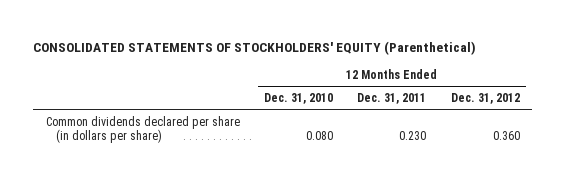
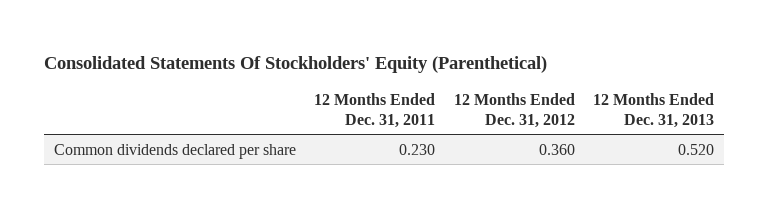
[33,40,477,55] CONSOLIDATED STATEMENTS OF STOCKHOLDERS' EQUITY (Parenthetical) -> [44,56,548,74] Consolidated Statements Of Stockholders' Equity (Parenthetical)
[263,93,333,105] Dec. 31, 2010 -> none
none -> [593,93,715,129] 12 Months Ended Dec. 31, 2013
[45,115,240,143] Common dividends declared per share (in dollars per share) -> [53,143,296,159] Common dividends declared per share

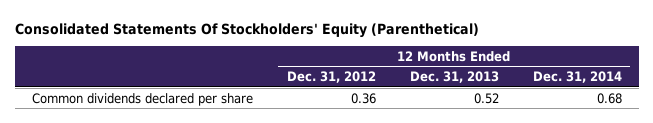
[314,93,436,129] 12 Months Ended Dec. 31, 2011 -> none
none -> [532,71,622,84] Dec. 31, 2014
[538,143,575,155] 0.360 -> [350,92,376,104] 0.36
[678,143,715,155] 0.520 -> [473,92,499,104] 0.52

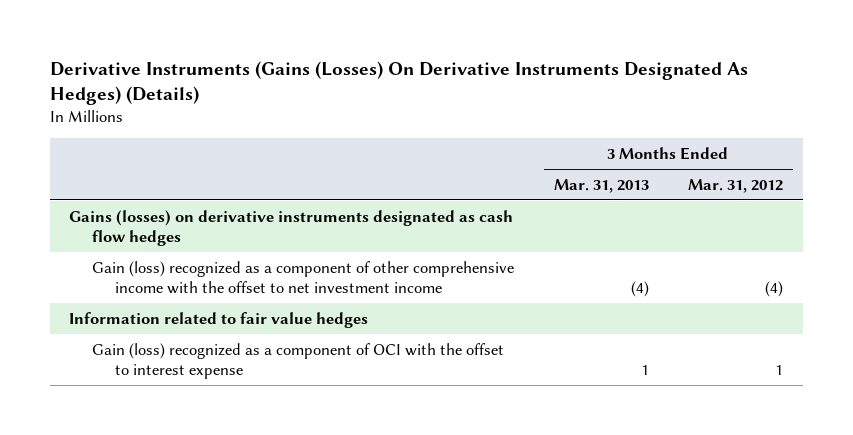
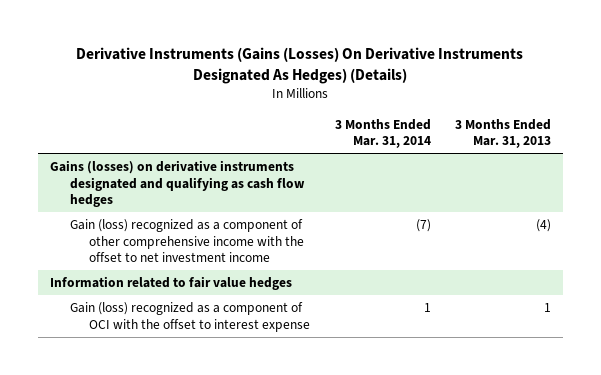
[688,178,784,193] Mar. 31, 2012 -> none
none -> [334,118,431,149] 3 Months Ended Mar. 31, 2014
[69,209,514,247] Gains (losses) on derivative instruments designated as cash flow hedges -> [49,160,305,208] Gains (losses) on derivative instruments designated and qualifying as cash flow hedges

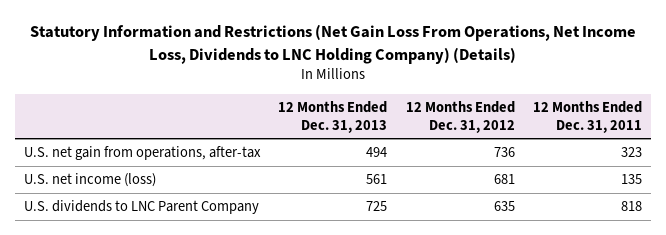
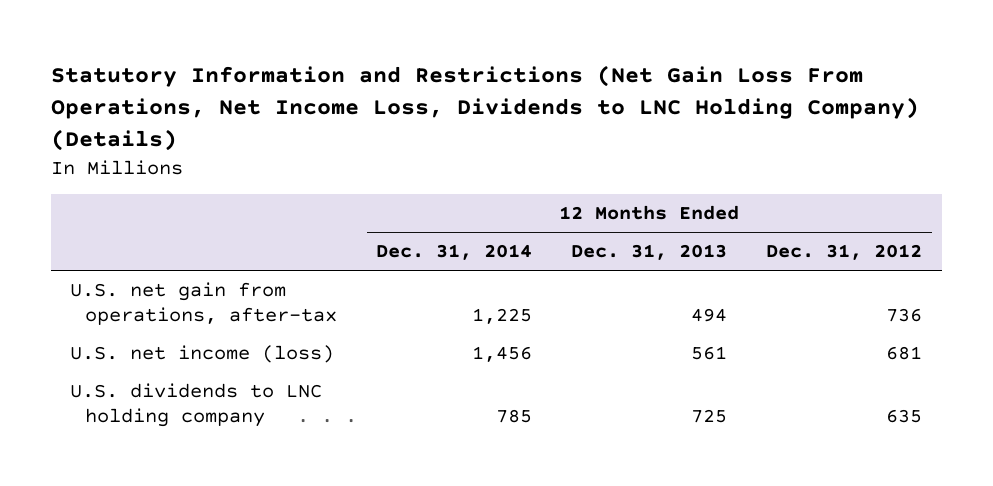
[533,100,643,133] 12 Months Ended Dec. 31, 2011 -> none
none -> [376,244,533,261] Dec. 31, 2014
[24,200,260,215] U.S. dividends to LNC Parent Company -> [70,383,323,428] U.S. dividends to LNC holding company

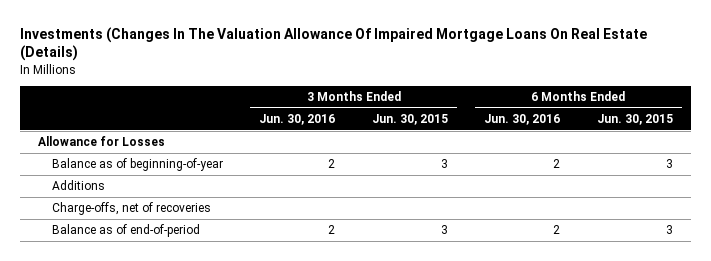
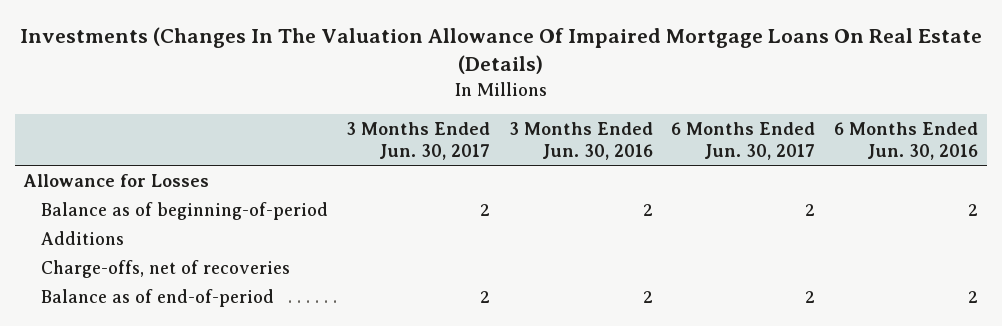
[371,113,448,125] Jun. 30, 2015 -> none
[596,113,673,125] Jun. 30, 2015 -> none
none -> [346,121,491,160] 3 Months Ended Jun. 30, 2017
none -> [671,121,816,160] 6 Months Ended Jun. 30, 2017
[52,158,224,172] Balance as of beginning-of-year -> [40,201,328,220] Balance as of beginning-of-period

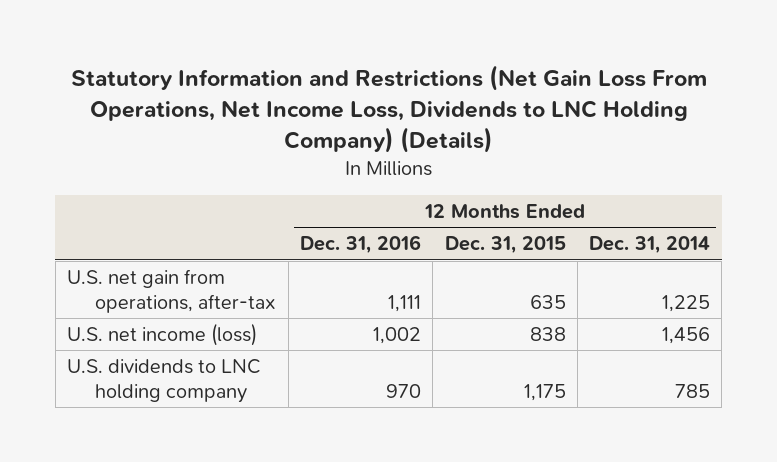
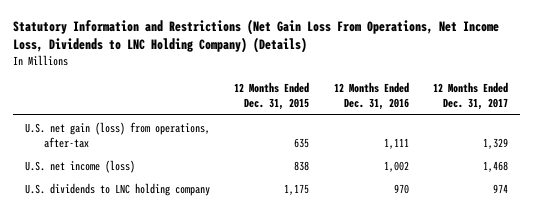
[589,236,711,255] Dec. 31, 2014 -> none
none -> [433,82,509,111] 12 Months Ended Dec. 31, 2017
[67,268,277,314] U.S. net gain from operations, after-tax -> [25,121,211,148] U.S. net gain (loss) from operations, after-tax

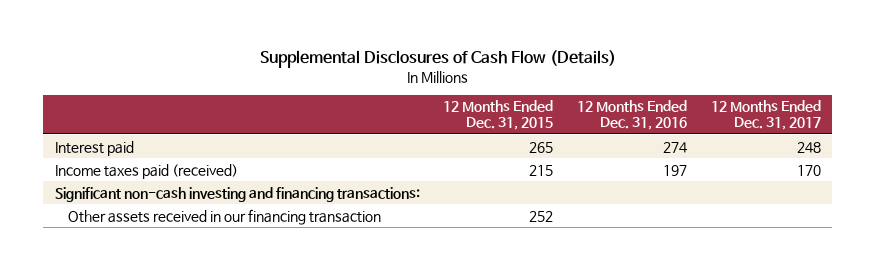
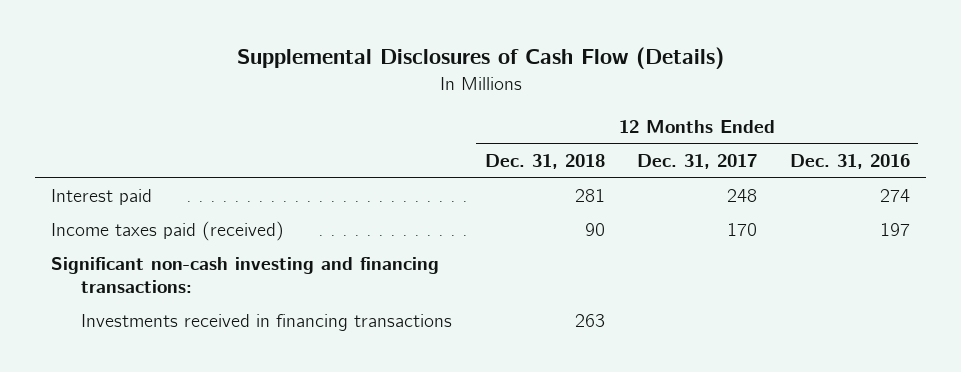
[443,100,554,131] 12 Months Ended Dec. 31, 2015 -> none
none -> [484,153,605,169] Dec. 31, 2018
[68,208,382,225] Other assets received in our financing transaction -> [80,313,452,331] Investments received in financing transactions

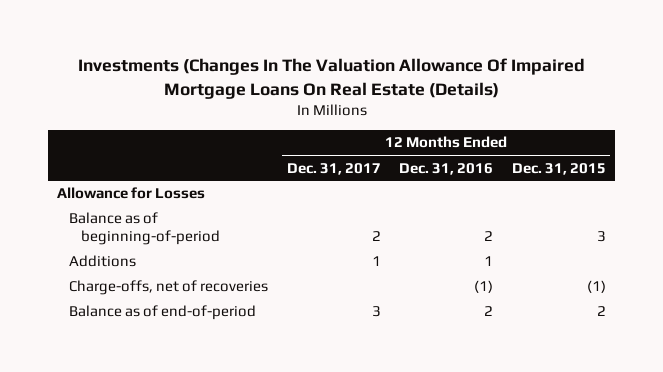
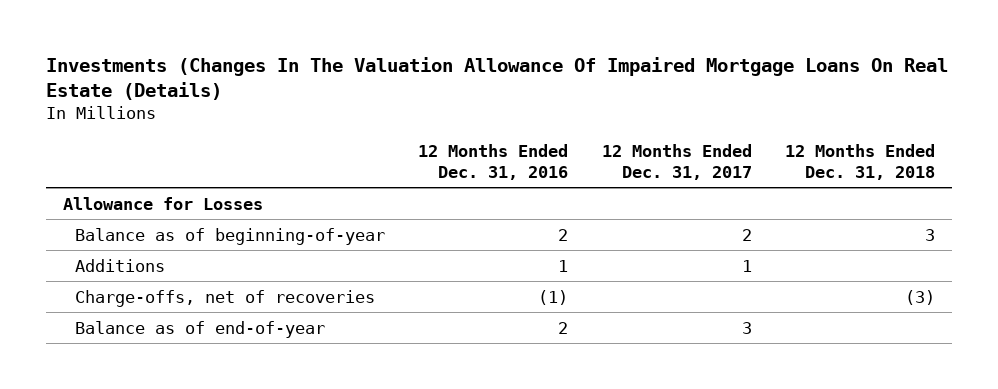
[511,162,606,175] Dec. 31, 2015 -> none
none -> [785,144,936,180] 12 Months Ended Dec. 31, 2018
[68,212,220,246] Balance as of beginning-of-period -> [75,227,386,245] Balance as of beginning-of-year
[68,305,256,321] Balance as of end-of-period -> [75,320,326,338] Balance as of end-of-year

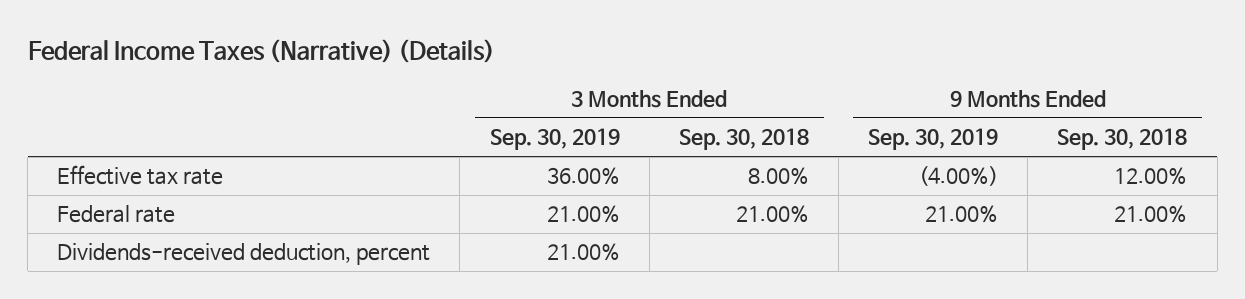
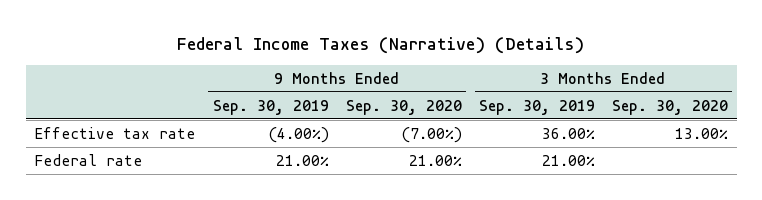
[678,128,809,151] Sep. 30, 2018 -> none
[1057,128,1188,151] Sep. 30, 2018 -> none
none -> [345,99,462,115] Sep. 30, 2020
none -> [612,99,729,115] Sep. 30, 2020
[57,243,431,266] Dividends-received deduction, percent -> none

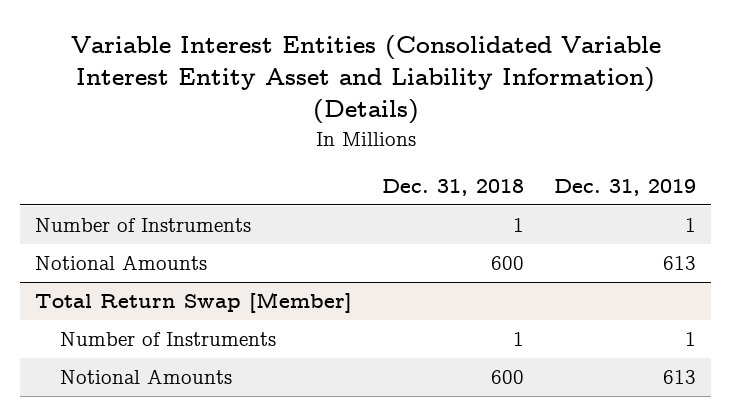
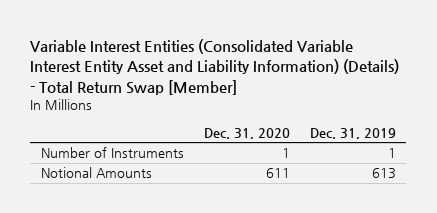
[70,34,661,125] Variable Interest Entities (Consolidated Variable Interest Entity Asset and Liability Information) (Details) -> [30,38,400,95] Variable Interest Entities (Consolidated Variable Interest Entity Asset and Liability Information) (Details) - Total Return Swap [Member]
[382,178,525,196] Dec. 31, 2018 -> none
none -> [203,127,290,139] Dec. 31, 2020
[35,292,353,314] Total Return Swap [Member] -> none
[60,332,277,347] Number of Instruments -> none
[60,369,233,385] Notional Amounts -> none

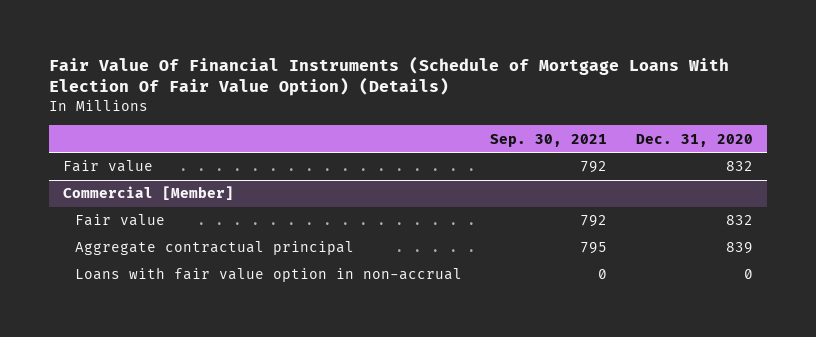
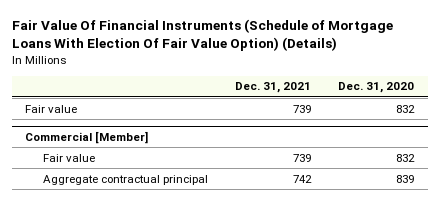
[490,133,608,147] Sep. 30, 2021 -> none
none -> [235,82,312,94] Dec. 31, 2021
[74,267,462,283] Loans with fair value option in non-accrual -> none

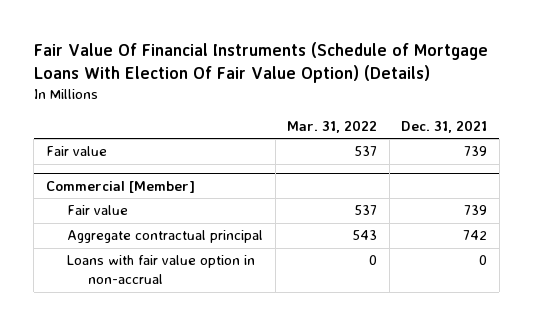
[338,82,415,94] Dec. 31, 2020 -> none
none -> [287,119,378,133] Mar. 31, 2022
none -> [66,255,255,285] Loans with fair value option in non-accrual

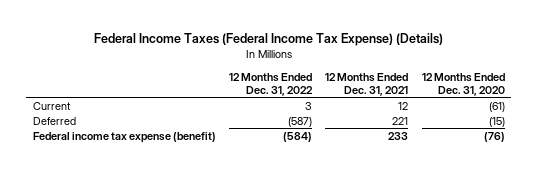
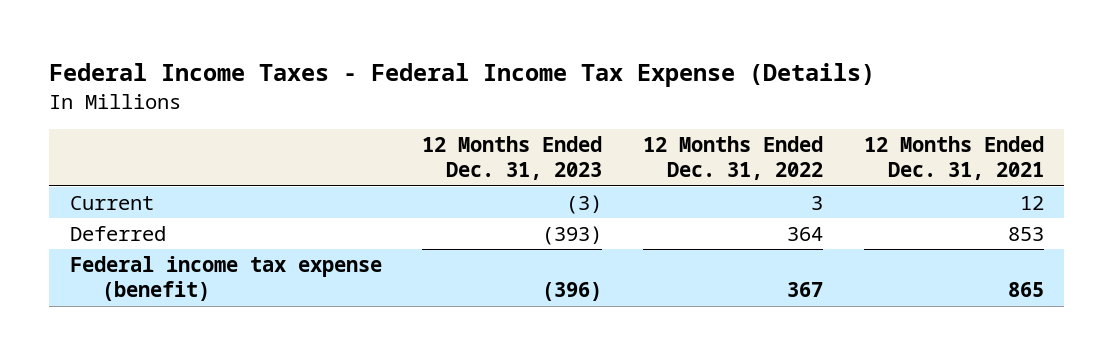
[93,33,443,47] Federal Income Taxes (Federal Income Tax Expense) (Details) -> [49,62,876,87] Federal Income Taxes - Federal Income Tax Expense (Details)
[421,73,505,96] 12 Months Ended Dec. 31, 2020 -> none
none -> [422,135,603,181] 12 Months Ended Dec. 31, 2023
[288,116,313,127] (587) -> [787,226,824,241] 364
[392,116,409,125] 221 -> [1007,226,1044,241] 853
[283,131,313,142] (584) -> [787,282,824,298] 367
[388,131,409,140] 233 -> [1007,282,1044,298] 865

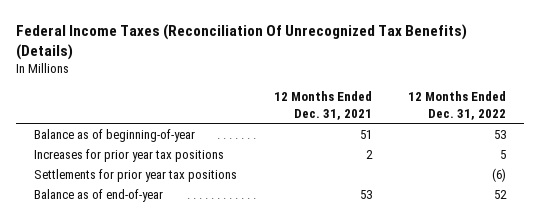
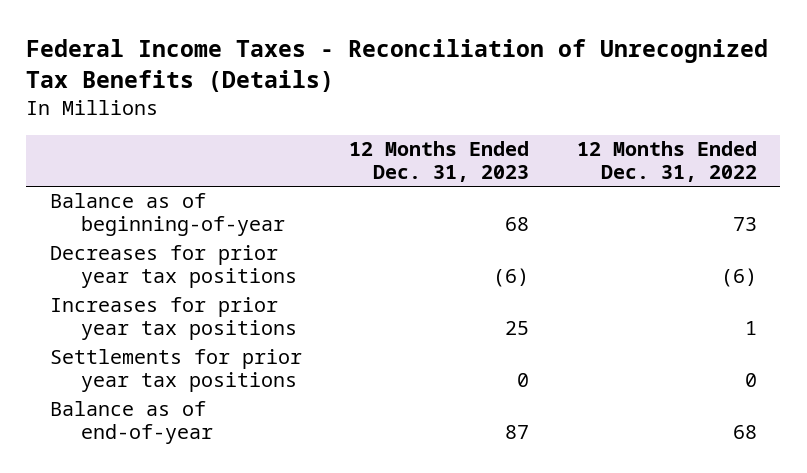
[16,24,468,61] Federal Income Taxes (Reconciliation Of Unrecognized Tax Benefits) (Details) -> [26,39,769,93] Federal Income Taxes - Reconciliation of Unrecognized Tax Benefits (Details)
[273,91,372,120] 12 Months Ended Dec. 31, 2021 -> none
none -> [349,141,530,183] 12 Months Ended Dec. 31, 2023
[494,129,507,139] 53 -> [732,217,757,232] 73
none -> [49,245,297,289] Decreases for prior year tax positions
[500,149,507,159] 5 -> [744,321,757,336] 1
[492,167,507,182] (6) -> [744,373,757,388] 0
[494,189,508,199] 52 -> [732,425,757,440] 68

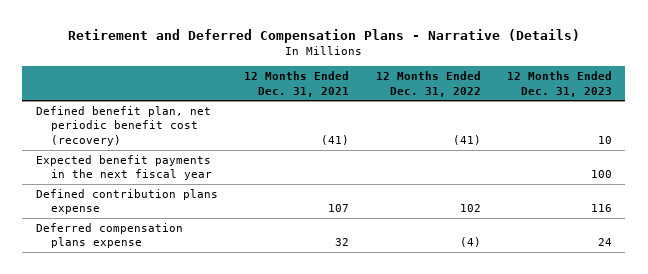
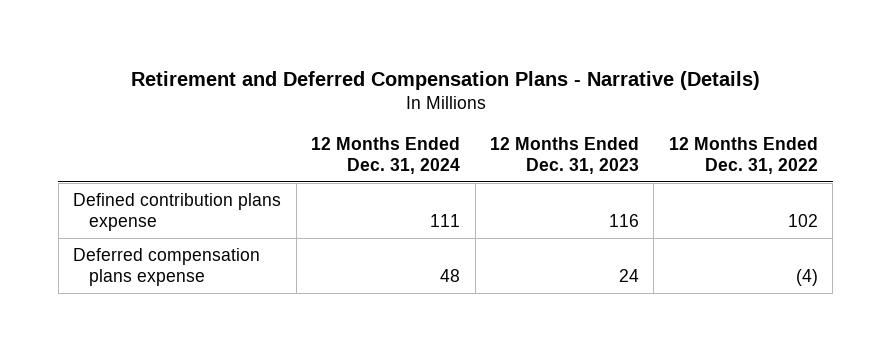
[244,71,350,97] 12 Months Ended Dec. 31, 2021 -> none
none -> [311,136,461,175] 12 Months Ended Dec. 31, 2024
[35,105,211,147] Defined benefit plan, net periodic benefit cost (recovery) -> none
[35,154,212,181] Expected benefit payments in the next fiscal year -> none

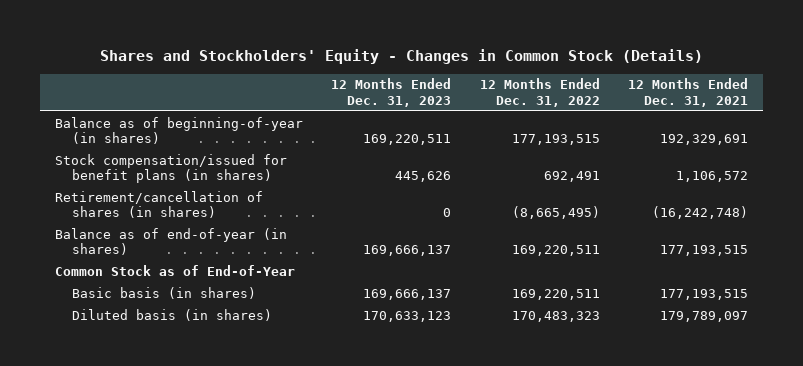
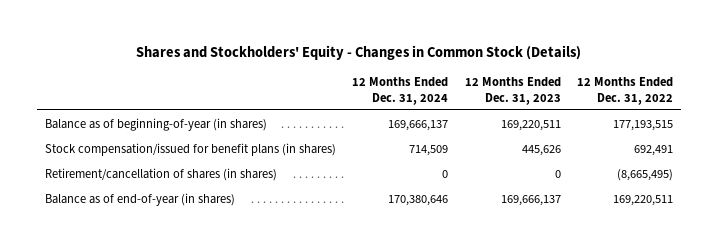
[628,78,749,107] 12 Months Ended Dec. 31, 2021 -> none
none -> [352,77,449,105] 12 Months Ended Dec. 31, 2024
[54,264,295,276] Common Stock as of End-of-Year -> none
[72,286,257,299] Basic basis (in shares) -> none
[72,308,273,321] Diluted basis (in shares) -> none

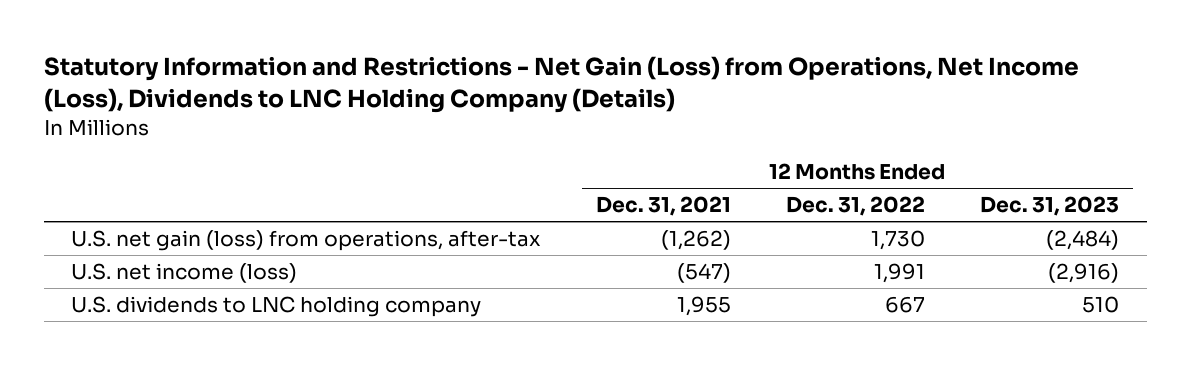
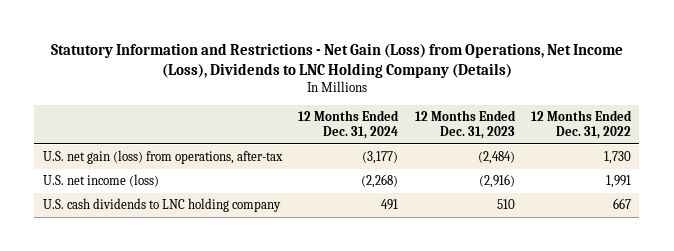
[595,196,731,217] Dec. 31, 2021 -> none
none -> [298,110,400,140] 12 Months Ended Dec. 31, 2024
[71,296,482,318] U.S. dividends to LNC holding company -> [42,198,281,213] U.S. cash dividends to LNC holding company

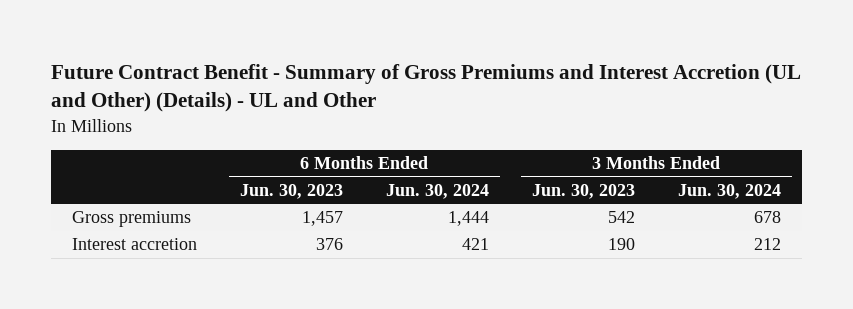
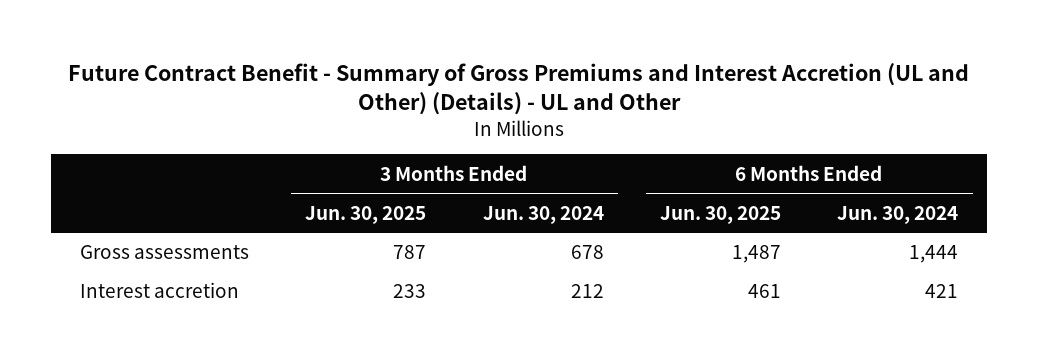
[240,184,344,200] Jun. 30, 2023 -> none
[531,184,635,200] Jun. 30, 2023 -> none
none -> [305,205,427,224] Jun. 30, 2025
none -> [659,205,781,224] Jun. 30, 2025
[72,211,192,228] Gross premiums -> [79,245,249,260] Gross assessments

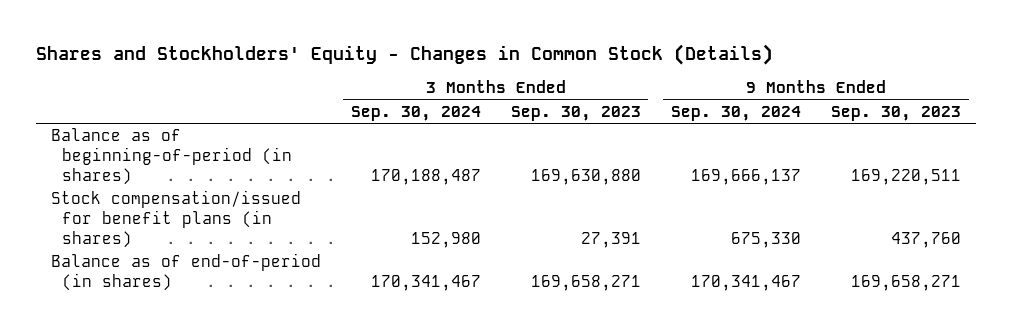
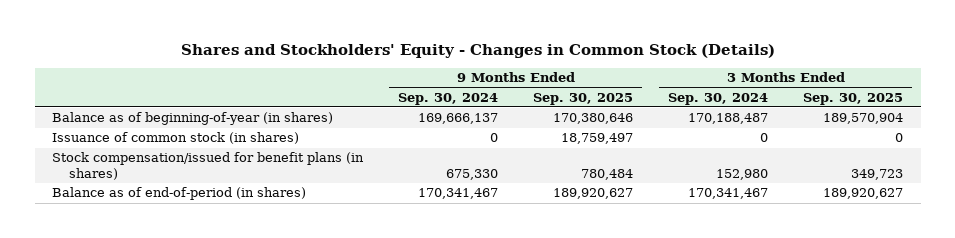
[510,105,641,121] Sep. 30, 2023 -> none
[831,105,962,121] Sep. 30, 2023 -> none
none -> [533,92,634,105] Sep. 30, 2025
none -> [803,92,904,105] Sep. 30, 2025
[50,128,293,185] Balance as of beginning-of-period (in shares) -> [52,112,334,126] Balance as of beginning-of-year (in shares)
none -> [52,132,300,145] Issuance of common stock (in shares)

